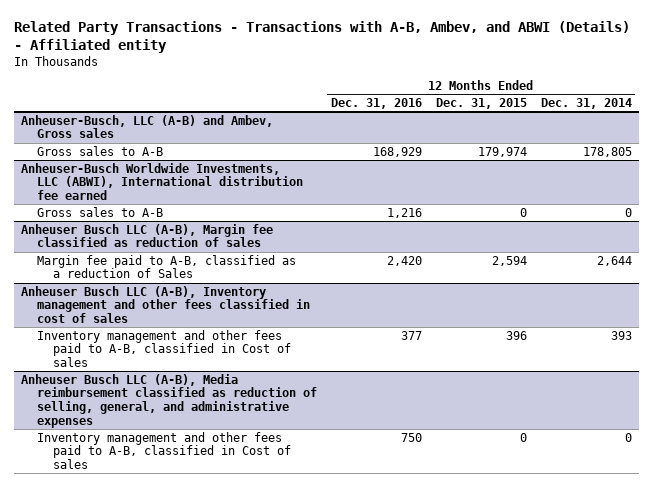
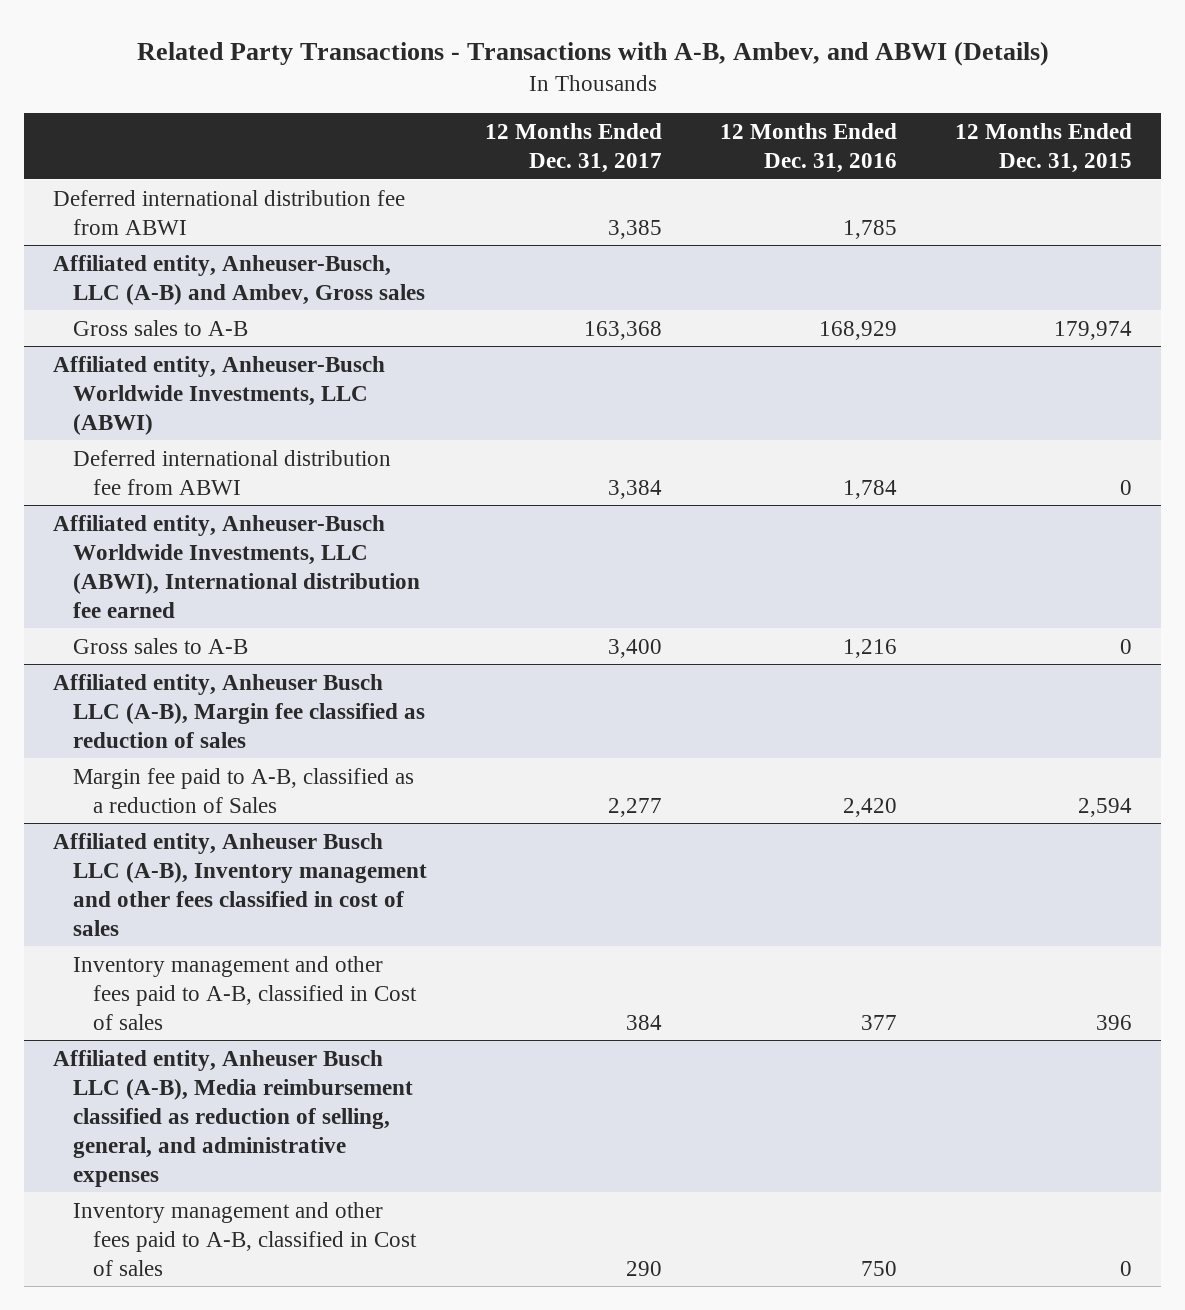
[14,21,631,54] Related Party Transactions - Transactions with A-B, Ambev, and ABWI (Details) - Affiliated entity -> [136,40,1049,66] Related Party Transactions - Transactions with A-B, Ambev, and ABWI (Details)
[540,98,632,110] Dec. 31, 2014 -> none
none -> [485,122,663,173] 12 Months Ended Dec. 31, 2017
none -> [53,189,406,235] Deferred international distribution fee from ABWI
[20,114,273,139] Anheuser-Busch, LLC (A-B) and Ambev, Gross sales -> [53,254,426,305] Affiliated entity, Anheuser-Busch, LLC (A-B) and Ambev, Gross sales
none -> [53,355,386,435] Affiliated entity, Anheuser-Busch Worldwide Investments, LLC (ABWI)
none -> [73,449,392,495] Deferred international distribution fee from ABWI
[20,162,303,201] Anheuser-Busch Worldwide Investments, LLC (ABWI), International distribution fee earned -> [53,514,421,618] Affiliated entity, Anheuser-Busch Worldwide Investments, LLC (ABWI), International distribution fee earned
[20,223,273,248] Anheuser Busch LLC (A-B), Margin fee classified as reduction of sales -> [53,673,426,748] Affiliated entity, Anheuser Busch LLC (A-B), Margin fee classified as reduction of sales
[20,285,310,324] Anheuser Busch LLC (A-B), Inventory management and other fees classified in cost of sales -> [53,832,428,936] Affiliated entity, Anheuser Busch LLC (A-B), Inventory management and other fees classified in cost of sales
[20,373,317,429] Anheuser Busch LLC (A-B), Media reimbursement classified as reduction of selling, general, and administrative expenses -> [53,1049,414,1187] Affiliated entity, Anheuser Busch LLC (A-B), Media reimbursement classified as reduction of selling, general, and administrative expenses

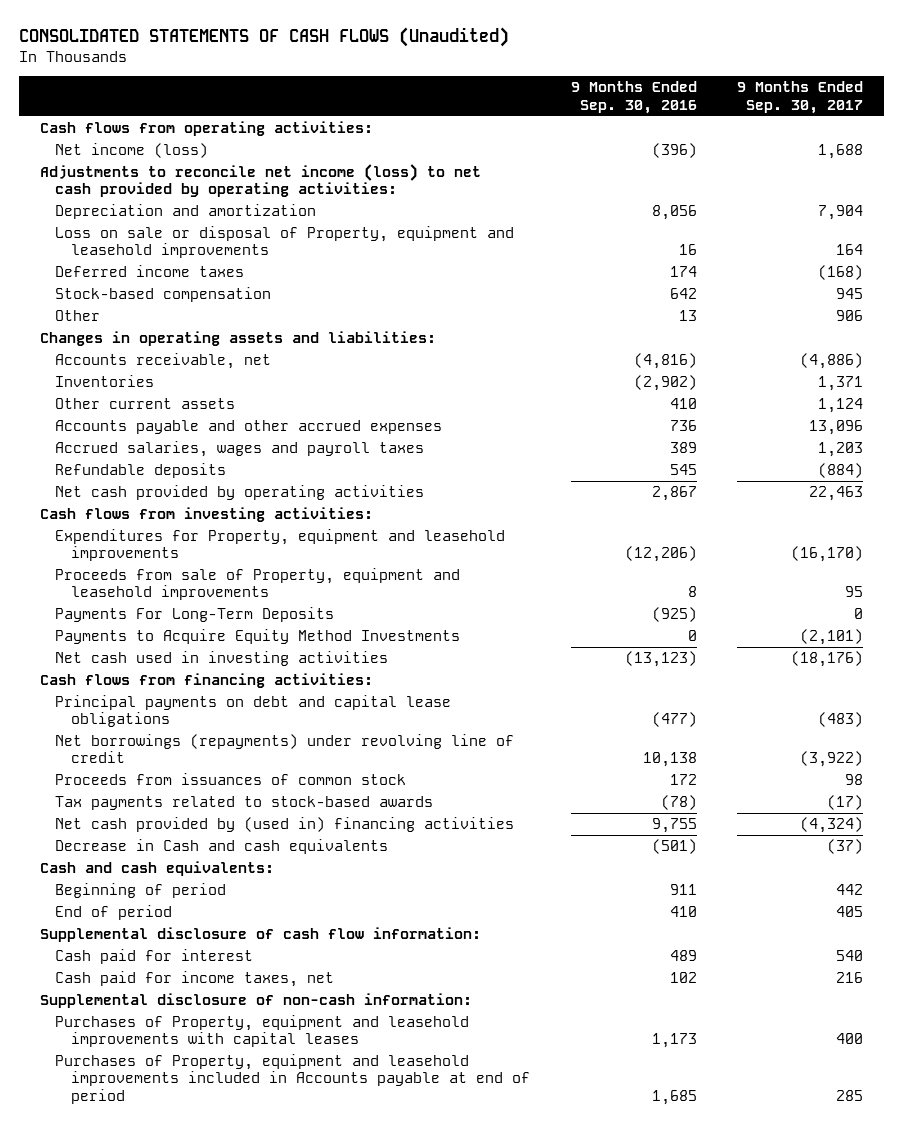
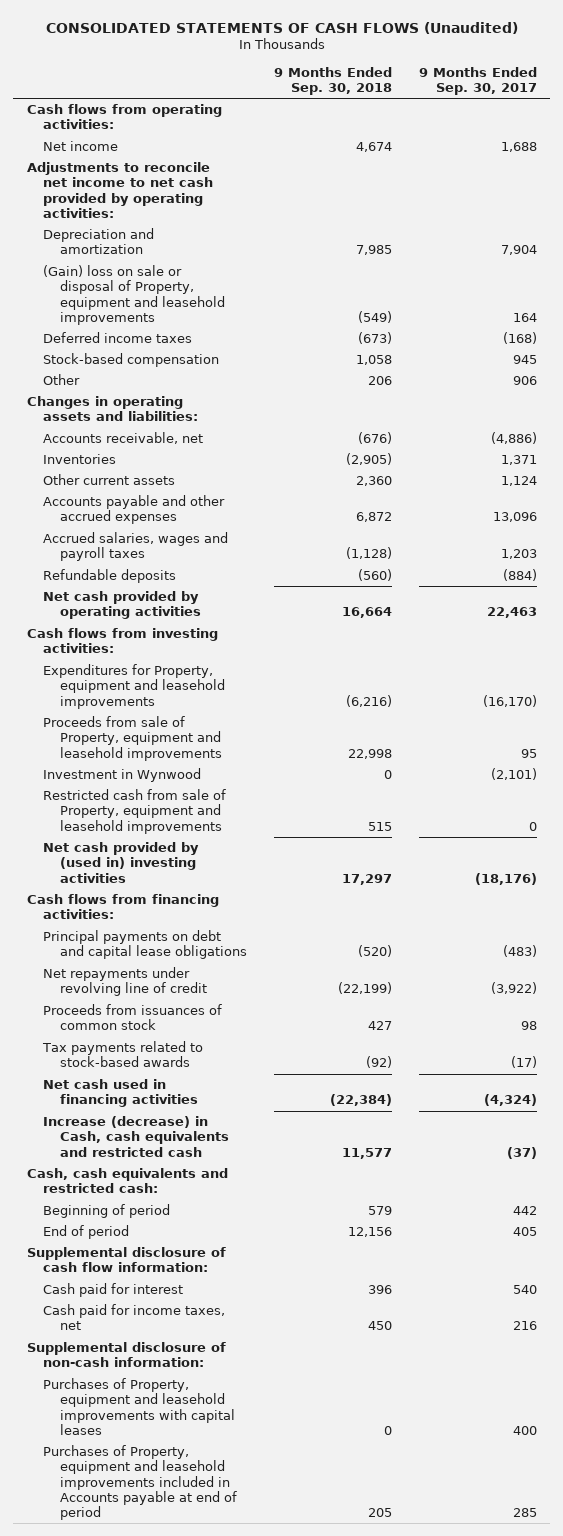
[570,81,697,114] 9 Months Ended Sep. 30, 2016 -> none
none -> [273,66,392,96] 9 Months Ended Sep. 30, 2018
[55,142,209,158] Net income (loss) -> [43,141,119,152] Net income
[39,163,481,198] Adjustments to reconcile net income (loss) to net cash provided by operating activities: -> [26,162,214,218] Adjustments to reconcile net income to net cash provided by operating activities:
[55,225,515,259] Loss on sale or disposal of Property, equipment and leasehold improvements -> [43,265,225,325] (Gain) loss on sale or disposal of Property, equipment and leasehold improvements
[55,606,335,622] Payments For Long-Term Deposits -> none
[55,628,461,644] Payments to Acquire Equity Method Investments -> [43,768,202,783] Investment in Wynwood
none -> [43,789,227,834] Restricted cash from sale of Property, equipment and leasehold improvements
[55,650,389,666] Net cash used in investing activities -> [43,842,200,883] Net cash provided by (used in) investing activities
[55,733,515,764] Net borrowings (repayments) under revolving line of credit -> [43,967,207,997] Net repayments under revolving line of credit
[55,816,515,832] Net cash provided by (used in) financing activities -> [43,1079,198,1108] Net cash used in financing activities
[55,838,389,854] Decrease in Cash and cash equivalents -> [43,1116,229,1157] Increase (decrease) in Cash, cash equivalents and restricted cash
[39,860,274,876] Cash and cash equivalents: -> [26,1168,228,1194] Cash, cash equivalents and restricted cash:

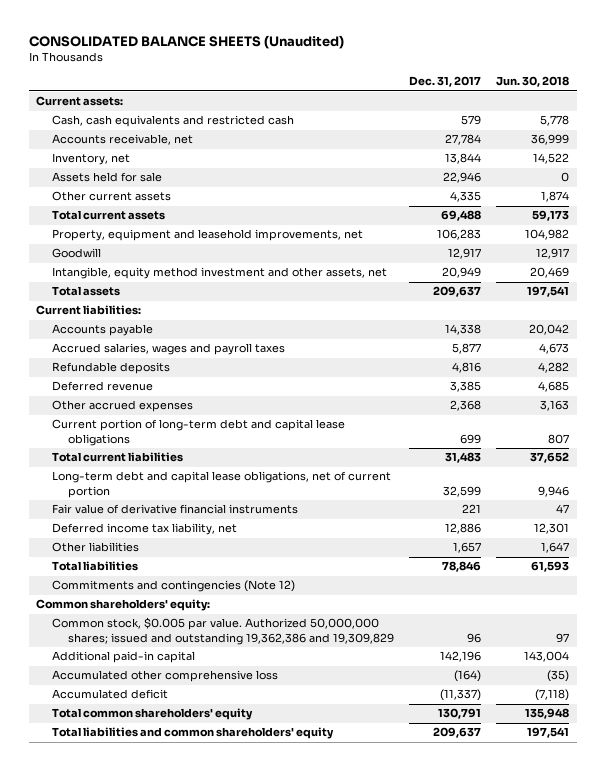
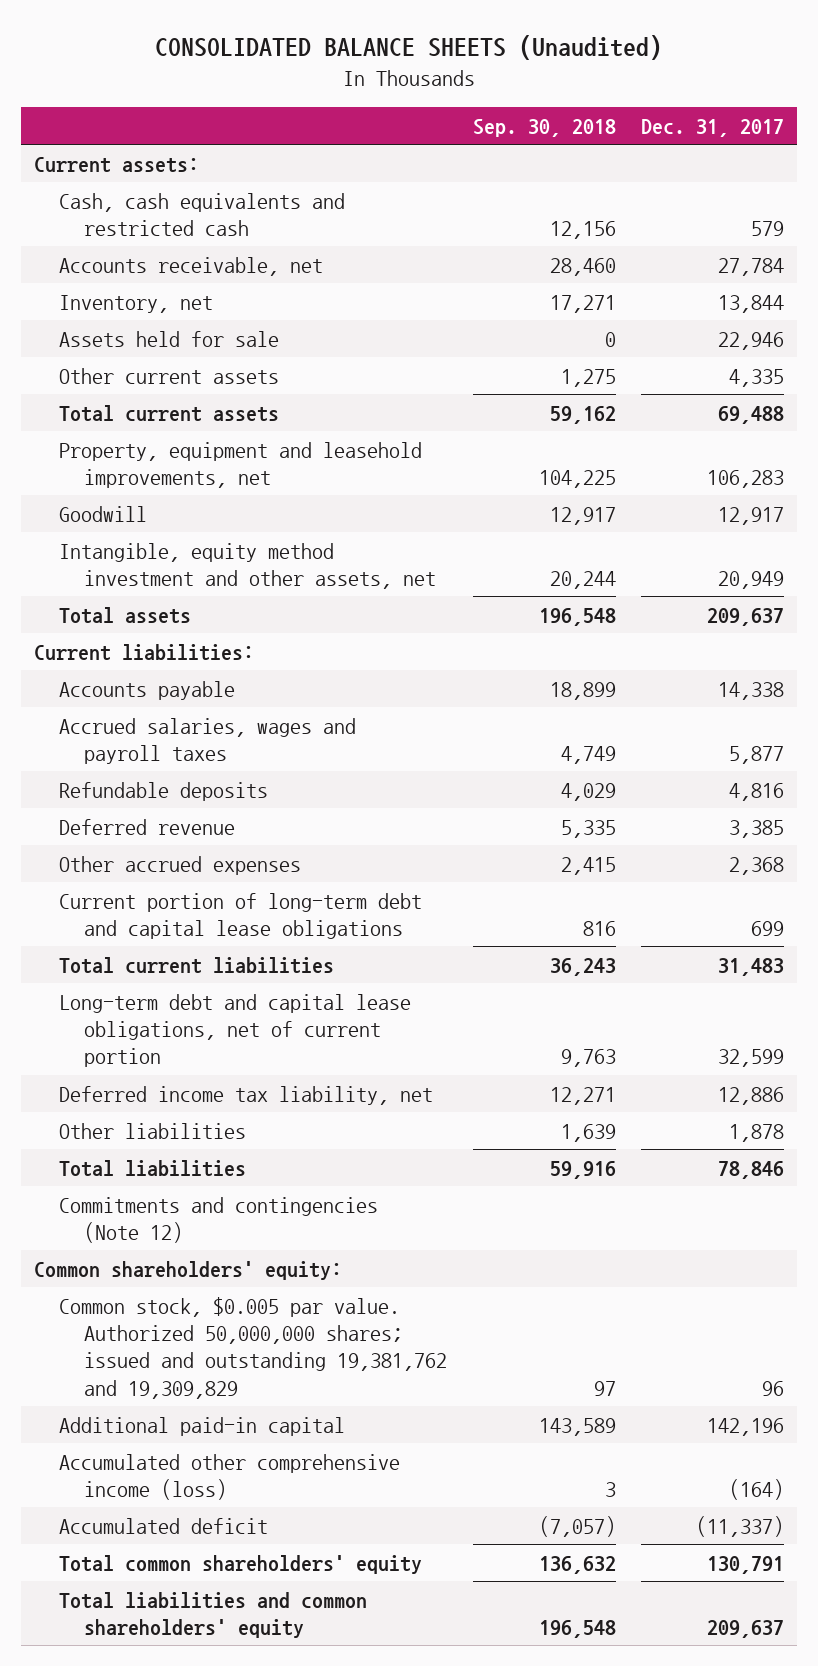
[496,76,570,88] Jun. 30, 2018 -> none
none -> [472,118,616,137] Sep. 30, 2018
[52,504,299,515] Fair value of derivative financial instruments -> none
[453,542,482,554] 1,657 -> [729,1123,785,1142] 1,878
[52,617,395,645] Common stock, $0.005 par value. Authorized 50,000,000 shares; issued and outstanding 19,362,386 and 19,309,829 -> [58,1296,447,1399] Common stock, $0.005 par value. Authorized 50,000,000 shares; issued and outstanding 19,381,762 and 19,309,829
[52,670,279,683] Accumulated other comprehensive loss -> [58,1453,400,1501] Accumulated other comprehensive income (loss)

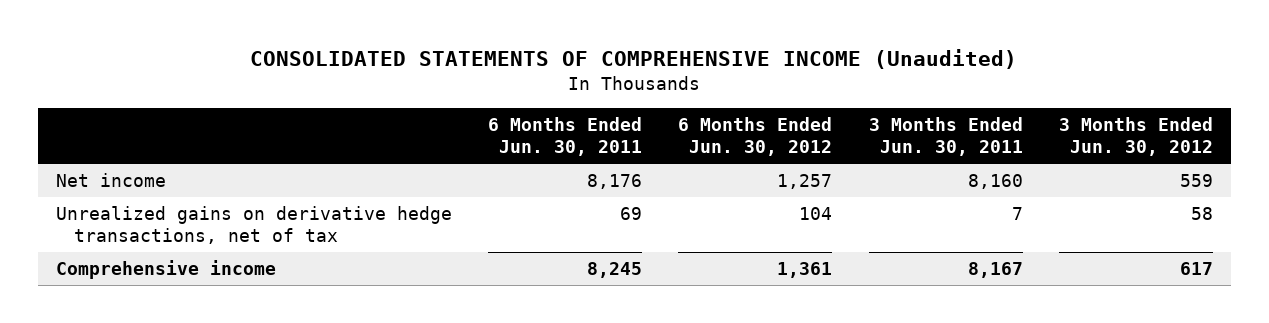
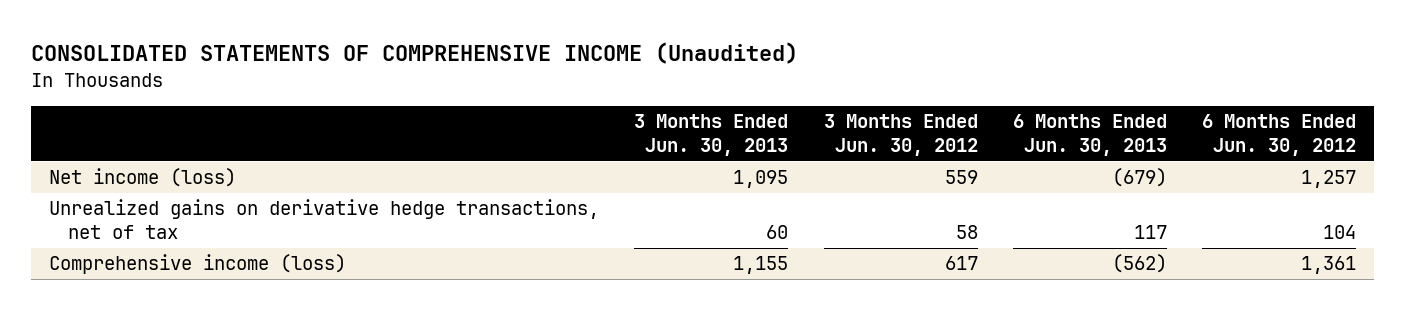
[488,117,643,156] 6 Months Ended Jun. 30, 2011 -> none
[868,117,1023,156] 3 Months Ended Jun. 30, 2011 -> none
none -> [634,114,789,157] 3 Months Ended Jun. 30, 2013
none -> [1012,114,1167,157] 6 Months Ended Jun. 30, 2013
[55,173,166,188] Net income -> [48,168,236,188] Net income (loss)
[55,260,276,280] Comprehensive income -> [48,254,346,275] Comprehensive income (loss)

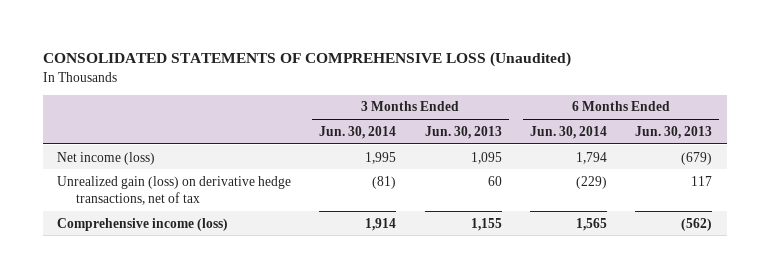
[31,42,799,65] CONSOLIDATED STATEMENTS OF COMPREHENSIVE INCOME (Unaudited) -> [42,52,571,68] CONSOLIDATED STATEMENTS OF COMPREHENSIVE LOSS (Unaudited)
[823,114,978,157] 3 Months Ended Jun. 30, 2012 -> none
[1202,114,1357,157] 6 Months Ended Jun. 30, 2012 -> none
none -> [319,125,397,139] Jun. 30, 2014
none -> [529,125,607,139] Jun. 30, 2014
[48,199,599,240] Unrealized gains on derivative hedge transactions, net of tax -> [56,175,291,205] Unrealized gain (loss) on derivative hedge transactions, net of tax

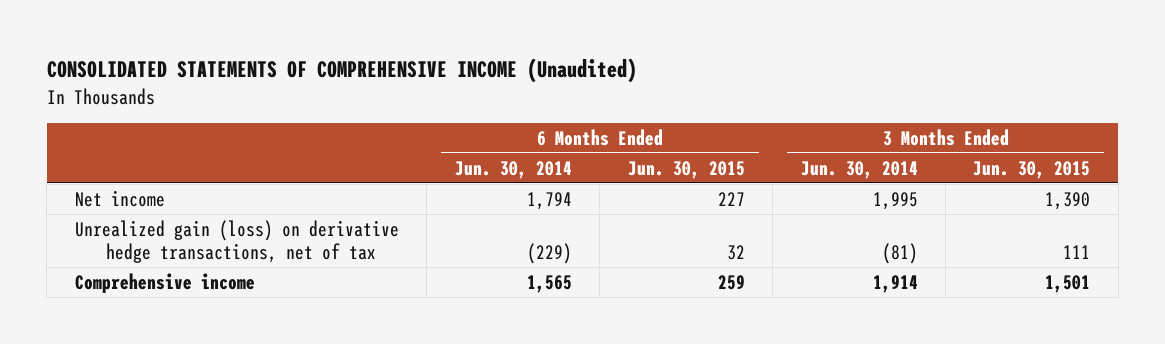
[42,52,571,68] CONSOLIDATED STATEMENTS OF COMPREHENSIVE LOSS (Unaudited) -> [46,58,637,84] CONSOLIDATED STATEMENTS OF COMPREHENSIVE INCOME (Unaudited)
[424,125,502,139] Jun. 30, 2013 -> none
[635,125,713,139] Jun. 30, 2013 -> none
none -> [627,160,745,179] Jun. 30, 2015
none -> [973,160,1091,179] Jun. 30, 2015
[56,151,155,165] Net income (loss) -> [74,189,165,207] Net income
[56,217,228,231] Comprehensive income (loss) -> [74,272,255,293] Comprehensive income

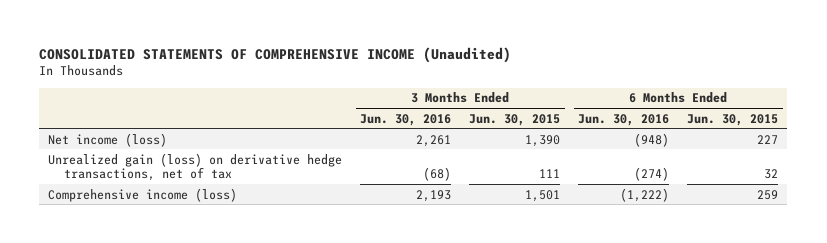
[454,160,572,179] Jun. 30, 2014 -> none
[800,160,918,179] Jun. 30, 2014 -> none
none -> [360,113,452,126] Jun. 30, 2016
none -> [578,113,670,126] Jun. 30, 2016
[74,189,165,207] Net income -> [48,132,168,147] Net income (loss)
[74,272,255,293] Comprehensive income -> [48,187,238,202] Comprehensive income (loss)

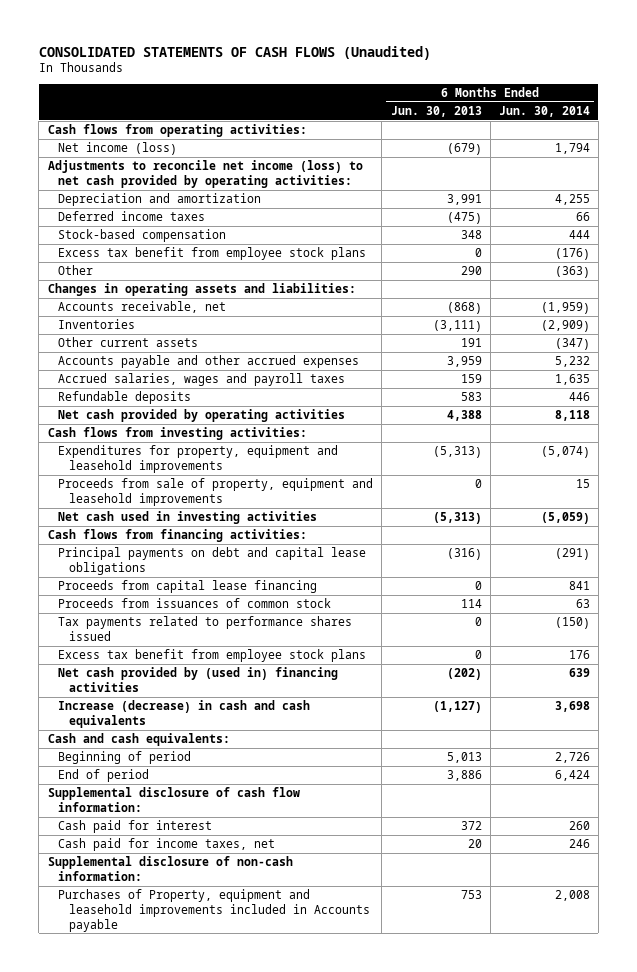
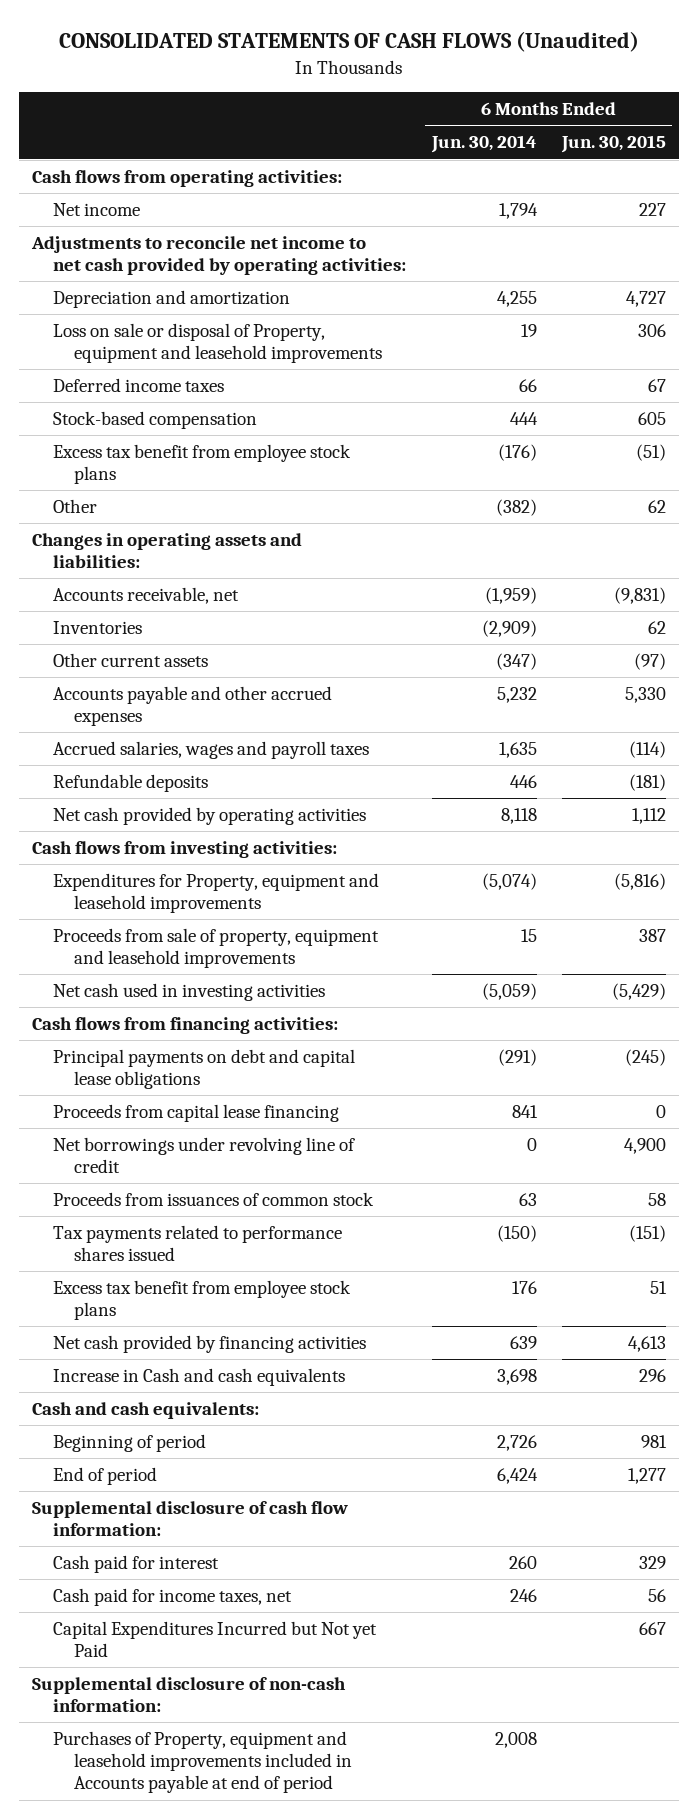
[390,105,482,117] Jun. 30, 2013 -> none
none -> [561,135,667,154] Jun. 30, 2015
[58,142,178,156] Net income (loss) -> [53,202,141,216] Net income
[47,160,363,188] Adjustments to reconcile net income (loss) to net cash provided by operating activities: -> [31,235,407,276] Adjustments to reconcile net income to net cash provided by operating activities:
none -> [53,322,383,364] Loss on sale or disposal of Property, equipment and leasehold improvements
[554,266,590,279] (363) -> [495,498,537,516] (382)
[58,445,339,473] Expenditures for property, equipment and leasehold improvements -> [53,872,380,914] Expenditures for Property, equipment and leasehold improvements
none -> [53,1136,356,1174] Net borrowings under revolving line of credit
[58,667,339,692] Net cash provided by (used in) financing activities -> [53,1334,367,1353] Net cash provided by financing activities
[58,700,311,728] Increase (decrease) in cash and cash equivalents -> [53,1367,346,1386] Increase in Cash and cash equivalents
none -> [53,1620,378,1658] Capital Expenditures Incurred but Not yet Paid
[58,889,371,932] Purchases of Property, equipment and leasehold improvements included in Accounts payable -> [53,1730,353,1794] Purchases of Property, equipment and leasehold improvements included in Accounts payable at end of period

